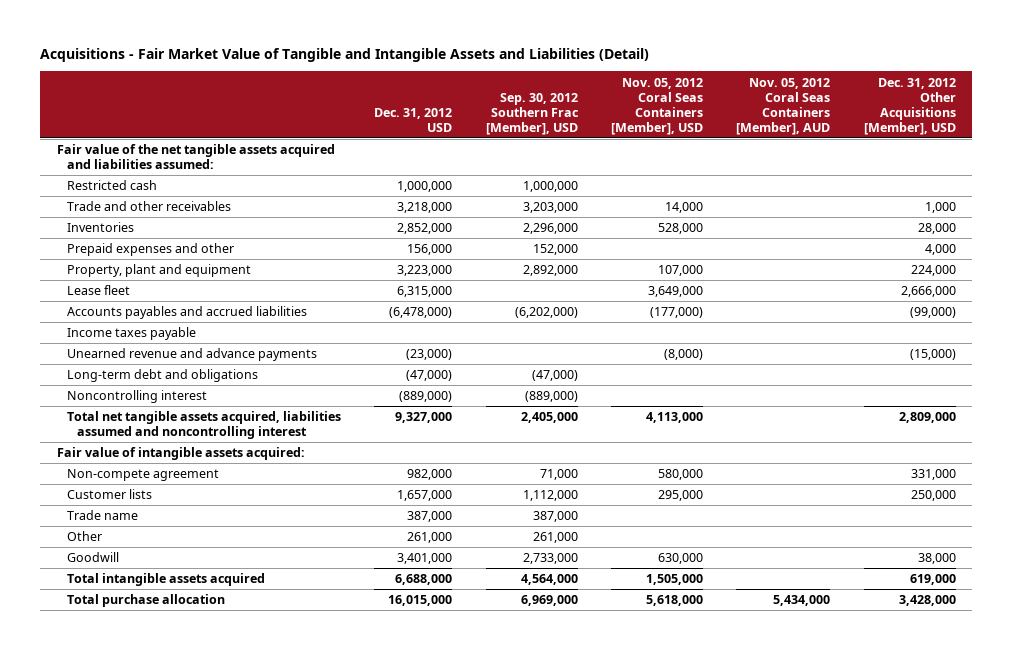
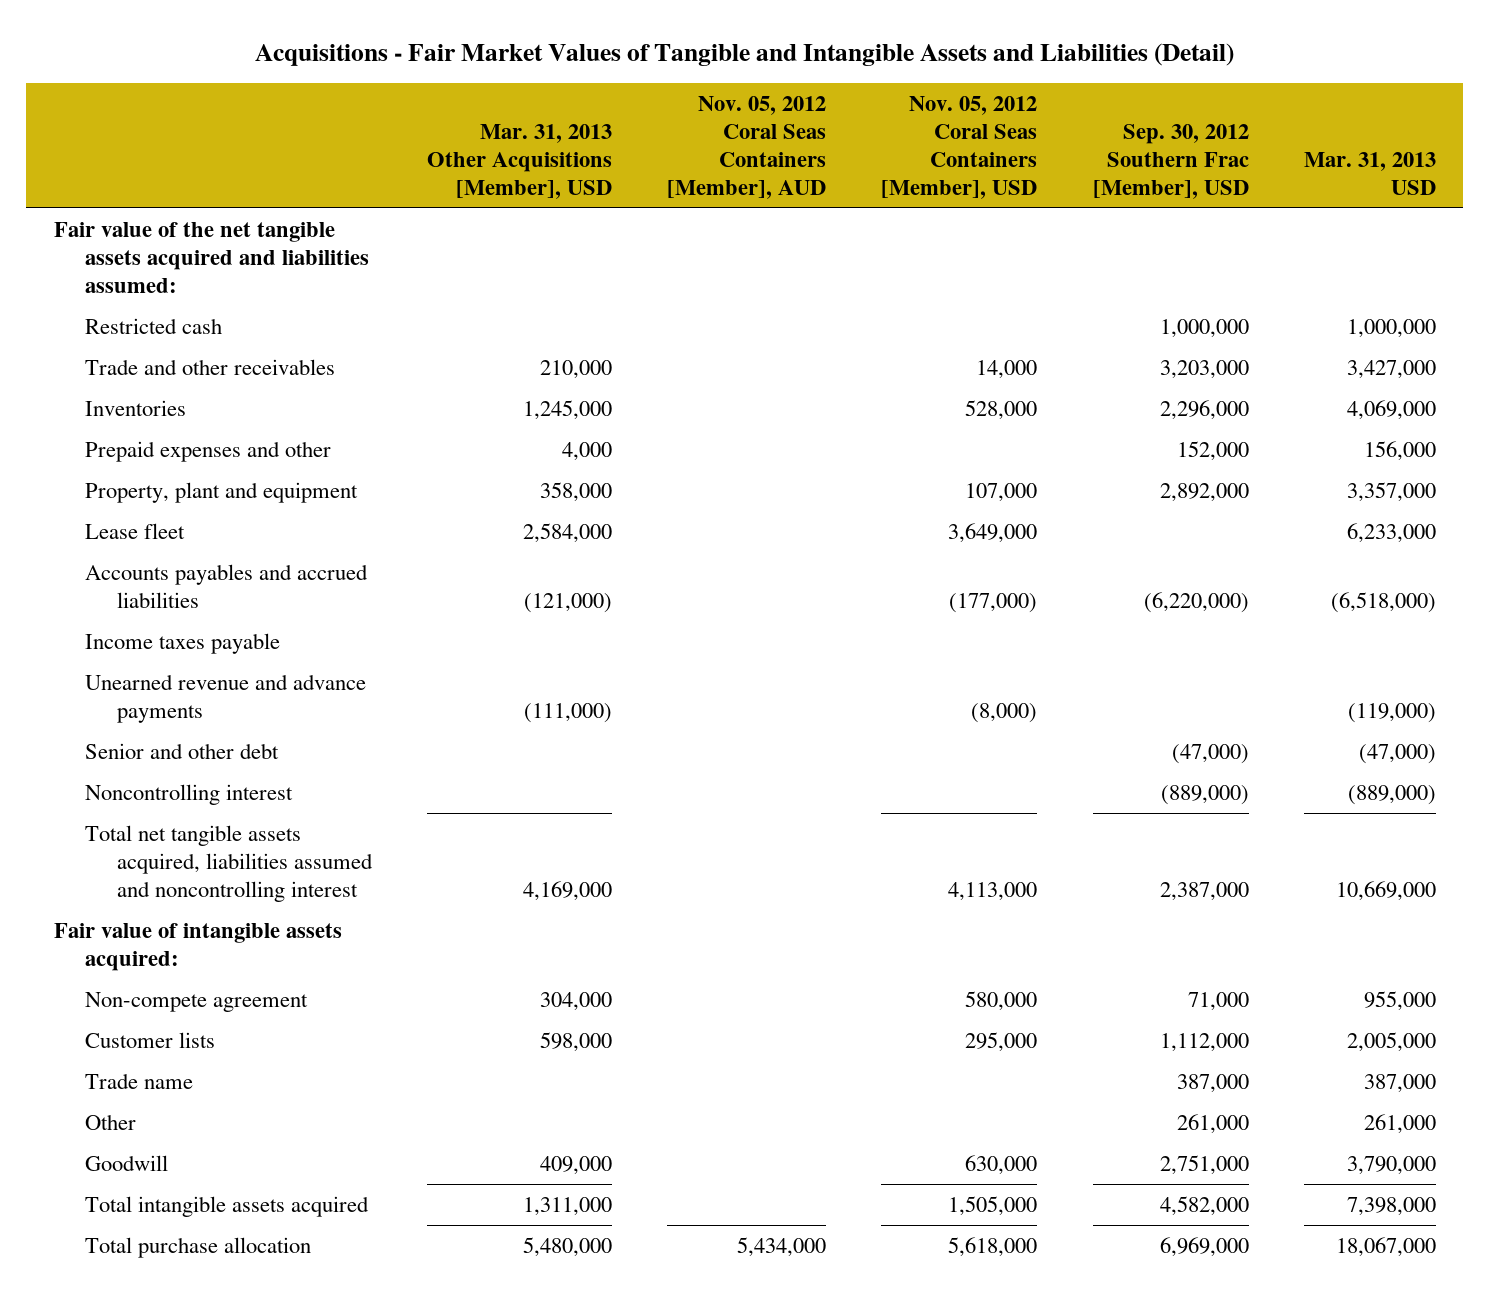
[39,48,649,63] Acquisitions - Fair Market Value of Tangible and Intangible Assets and Liabilities (Detail) -> [254,42,1234,66] Acquisitions - Fair Market Values of Tangible and Intangible Assets and Liabilities (Detail)
[374,107,453,132] Dec. 31, 2012 USD -> none
[863,77,956,135] Dec. 31, 2012 Other Acquisitions [Member], USD -> none
none -> [427,123,613,199] Mar. 31, 2013 Other Acquisitions [Member], USD
none -> [1303,151,1436,195] Mar. 31, 2013 USD
[514,307,578,319] (6,202,000) -> [1143,591,1249,613] (6,220,000)
[66,369,258,383] Long-term debt and obligations -> [85,742,280,759] Senior and other debt
[520,412,578,424] 2,405,000 -> [1159,881,1249,901] 2,387,000
[522,553,578,565] 2,733,000 -> [1159,1154,1249,1175] 2,751,000
[520,574,578,586] 4,564,000 -> [1159,1195,1249,1216] 4,582,000

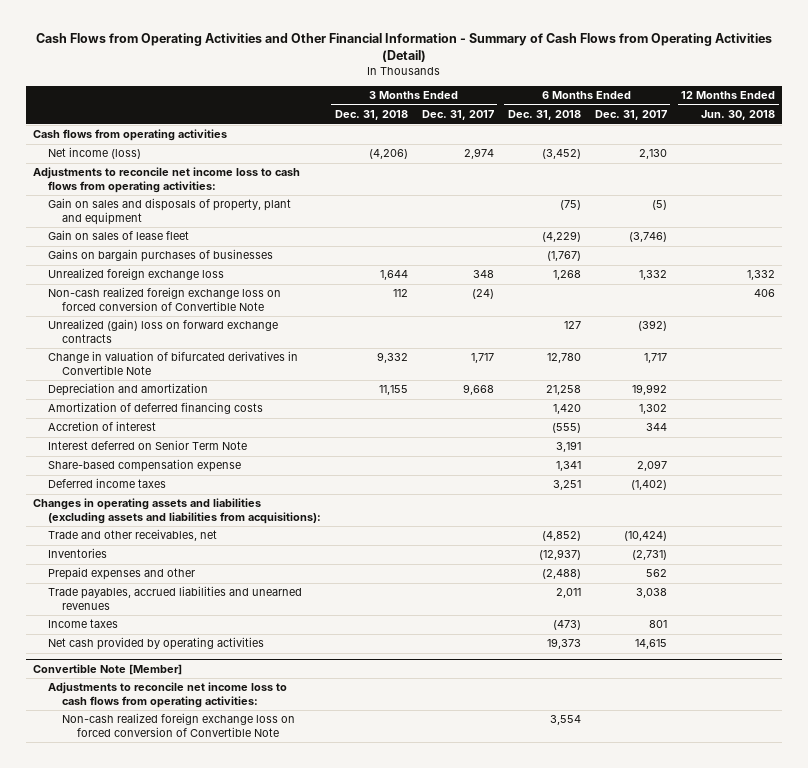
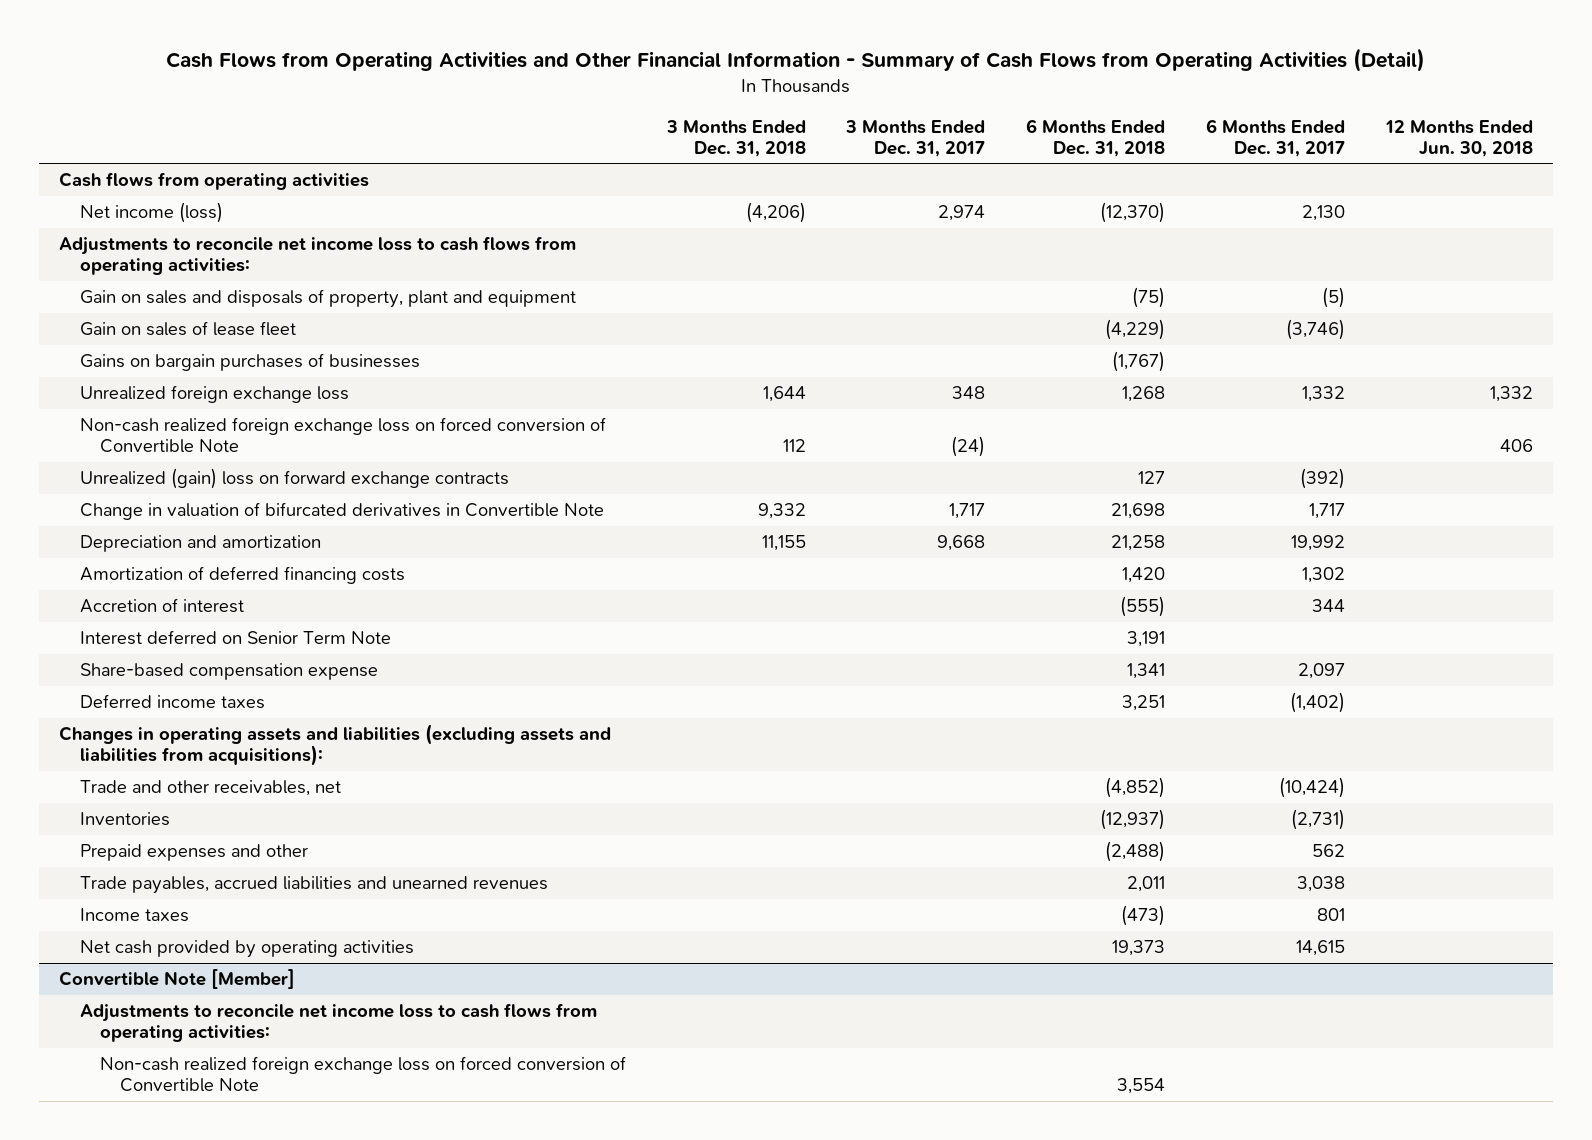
[541,149,581,160] (3,452) -> [1100,202,1166,224] (12,370)
[546,353,581,364] 12,780 -> [1111,503,1166,520] 21,698

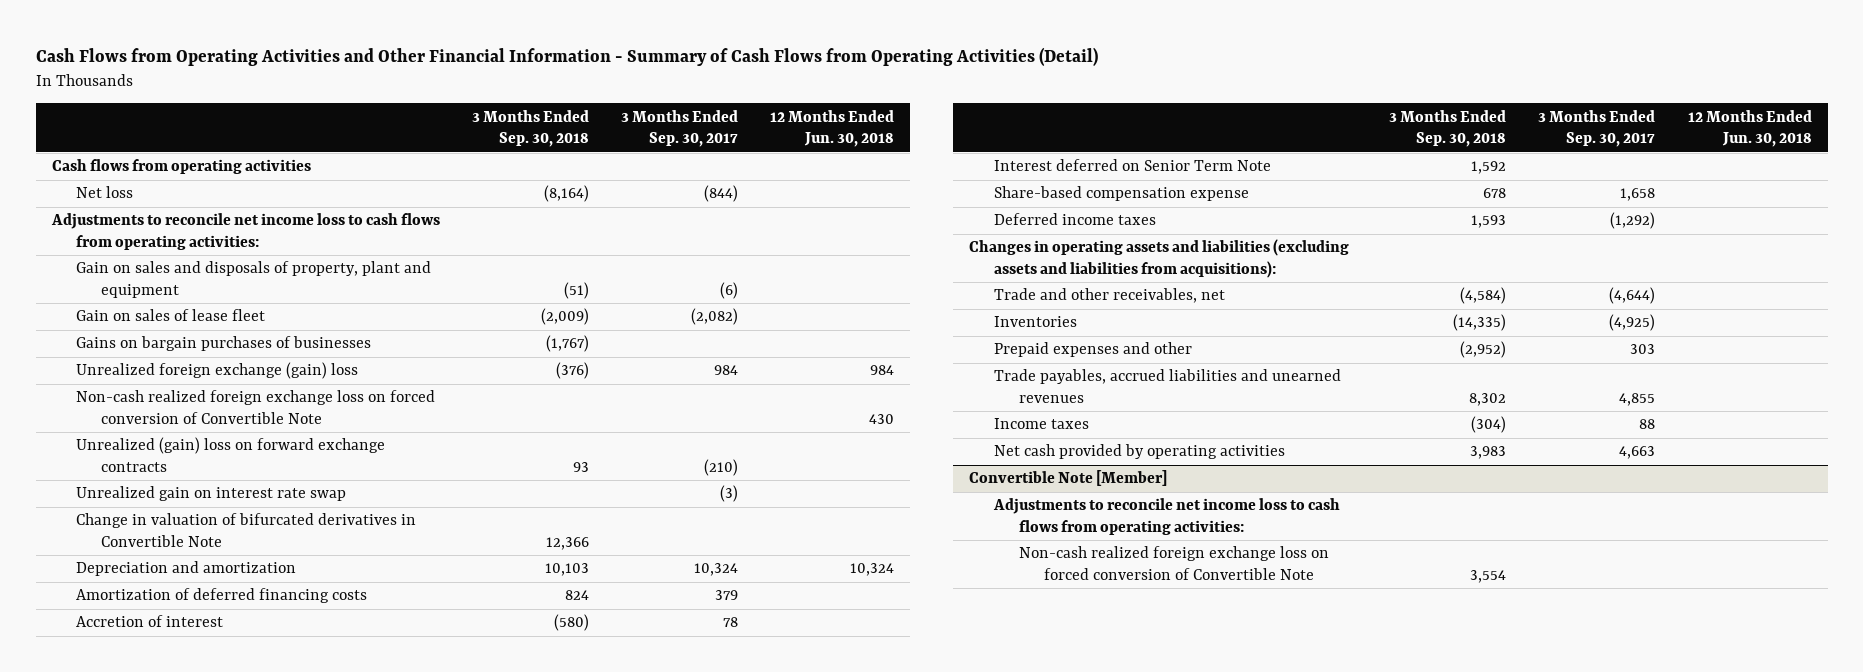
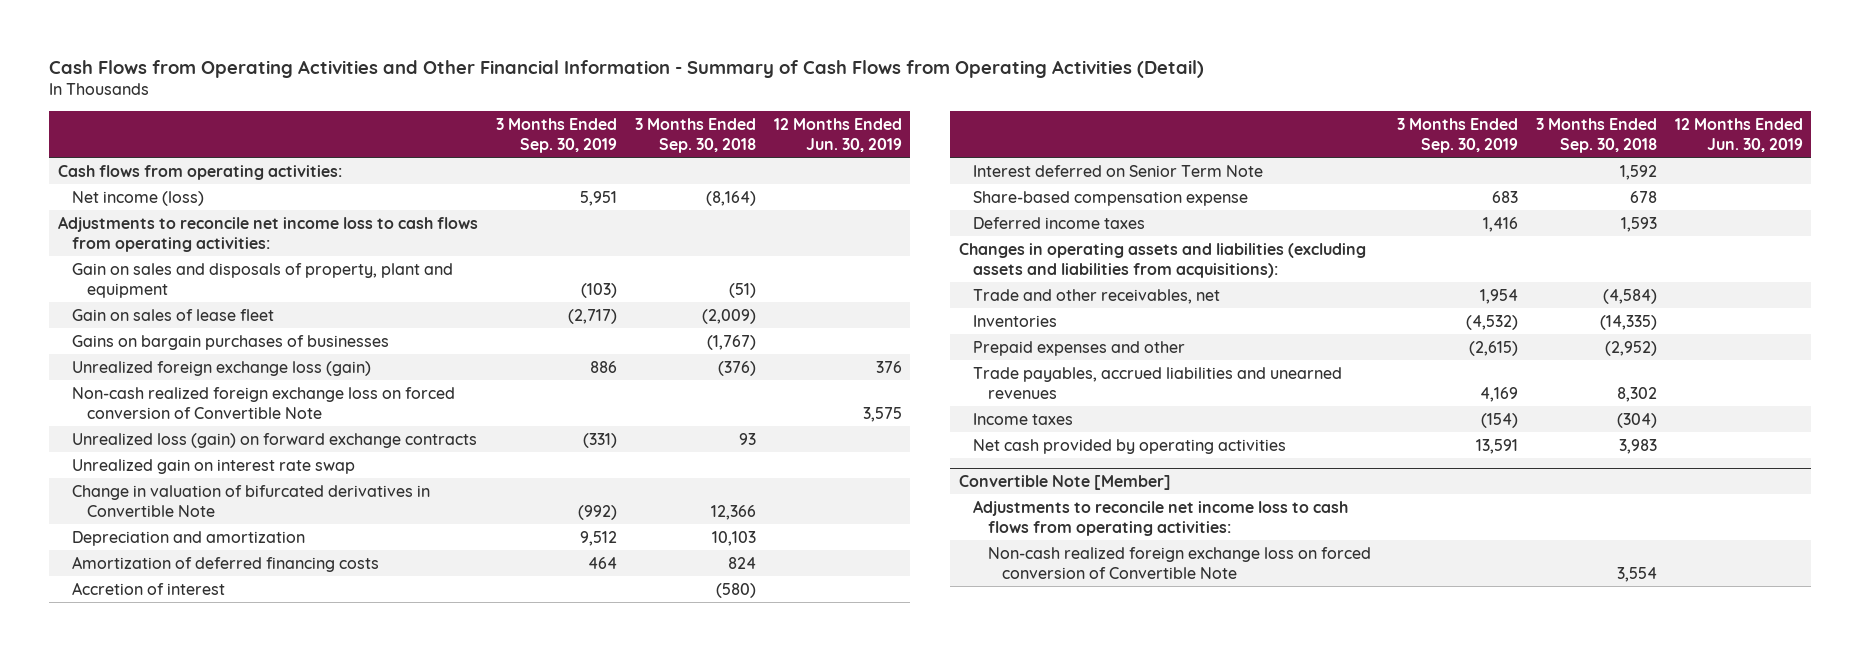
[620,109,738,148] 3 Months Ended Sep. 30, 2017 -> none
[769,109,894,148] 12 Months Ended Jun. 30, 2018 -> none
none -> [495,117,617,153] 3 Months Ended Sep. 30, 2019
none -> [773,117,902,152] 12 Months Ended Jun. 30, 2019
[51,159,311,175] Cash flows from operating activities -> [58,164,343,180] Cash flows from operating activities:
[76,186,134,199] Net loss -> [72,190,205,206] Net income (loss)
[76,362,359,380] Unrealized foreign exchange (gain) loss -> [72,360,372,376] Unrealized foreign exchange loss (gain)
[76,437,386,472] Unrealized (gain) loss on forward exchange contracts -> [72,432,478,448] Unrealized loss (gain) on forward exchange contracts

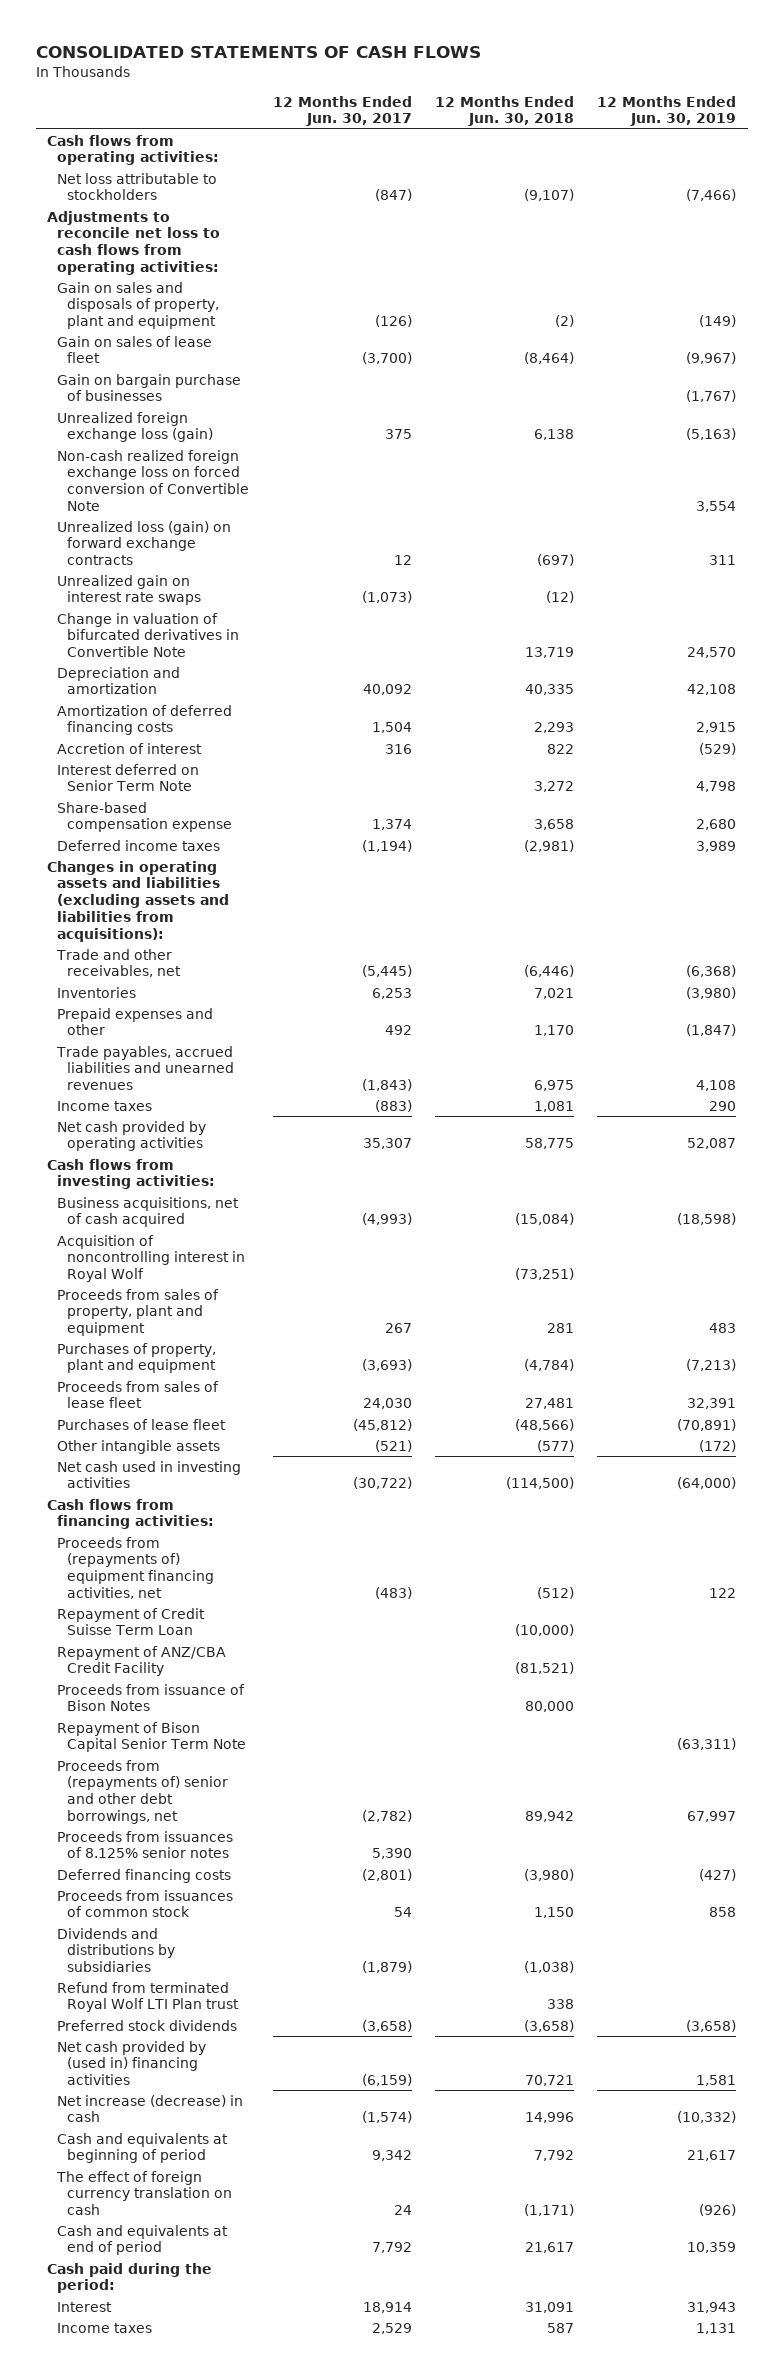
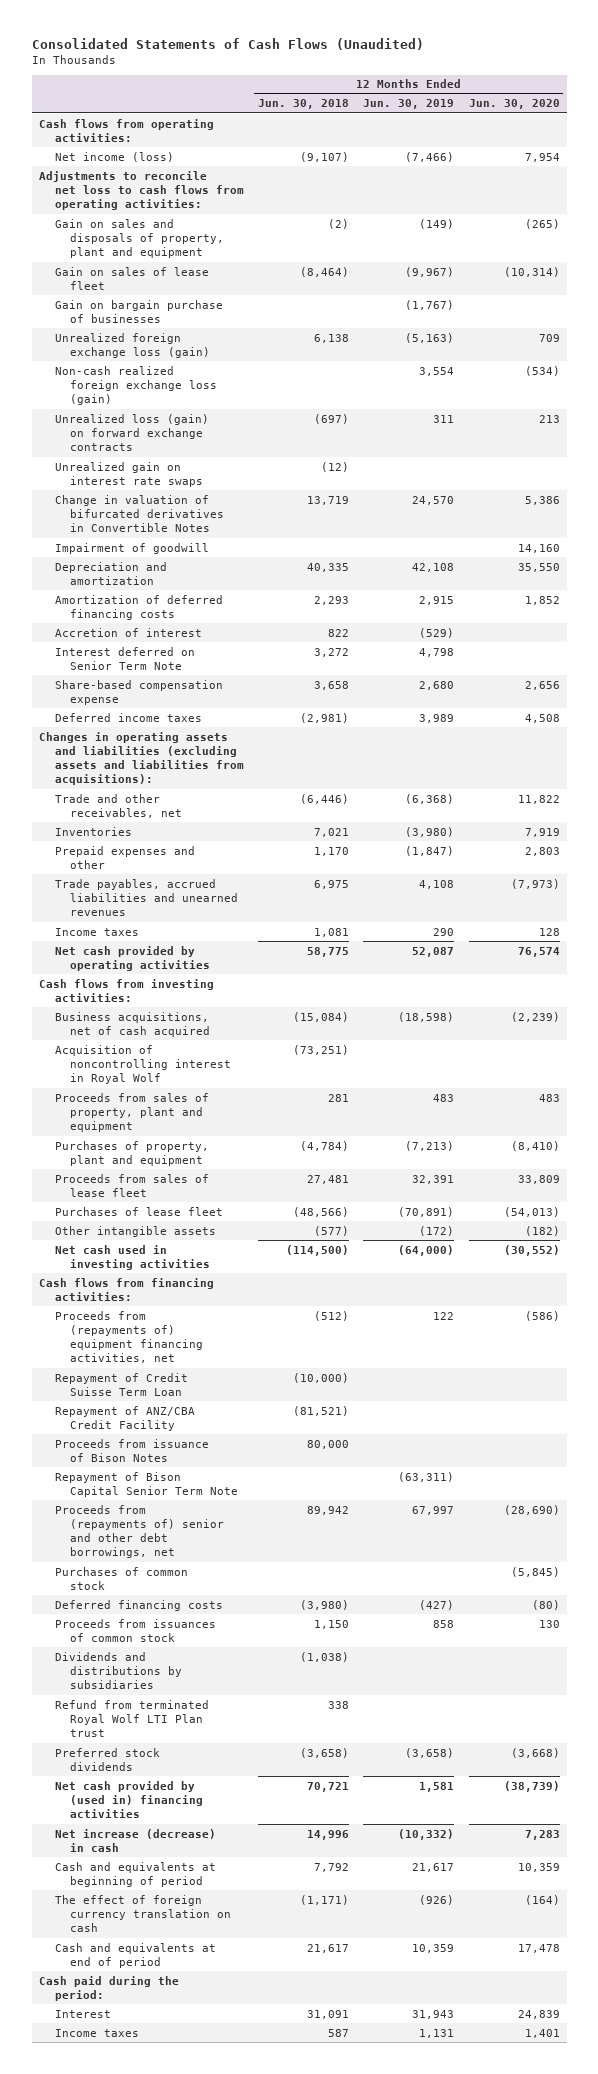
[35,45,481,58] CONSOLIDATED STATEMENTS OF CASH FLOWS -> [31,37,424,50] Consolidated Statements of Cash Flows (Unaudited)
[272,95,412,127] 12 Months Ended Jun. 30, 2017 -> none
none -> [468,99,560,110] Jun. 30, 2020
[57,172,218,201] Net loss attributable to stockholders -> [54,151,174,162] Net income (loss)
[57,449,250,511] Non-cash realized foreign exchange loss on forced conversion of Convertible Note -> [54,365,218,405] Non-cash realized foreign exchange loss (gain)
[57,612,240,658] Change in valuation of bifurcated derivatives in Convertible Note -> [54,494,225,532] Change in valuation of bifurcated derivatives in Convertible Notes
none -> [54,542,209,554] Impairment of goodwill
[57,1830,234,1859] Proceeds from issuances of 8.125% senior notes -> none
none -> [54,1566,188,1590] Purchases of common stock

